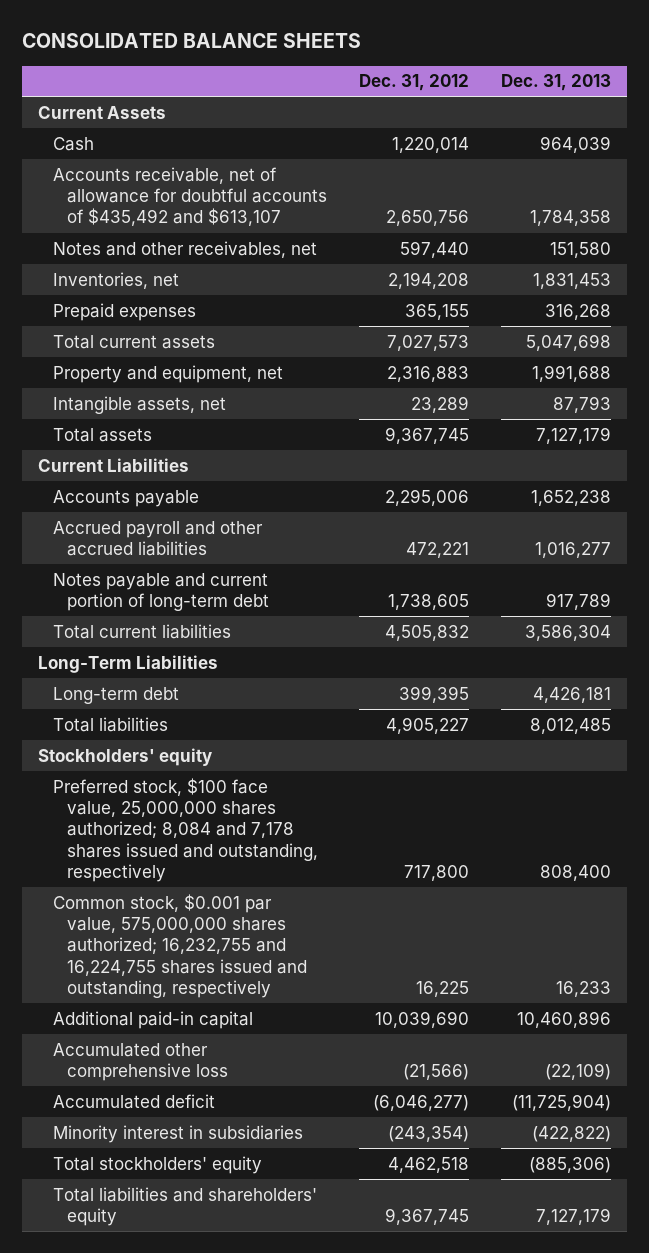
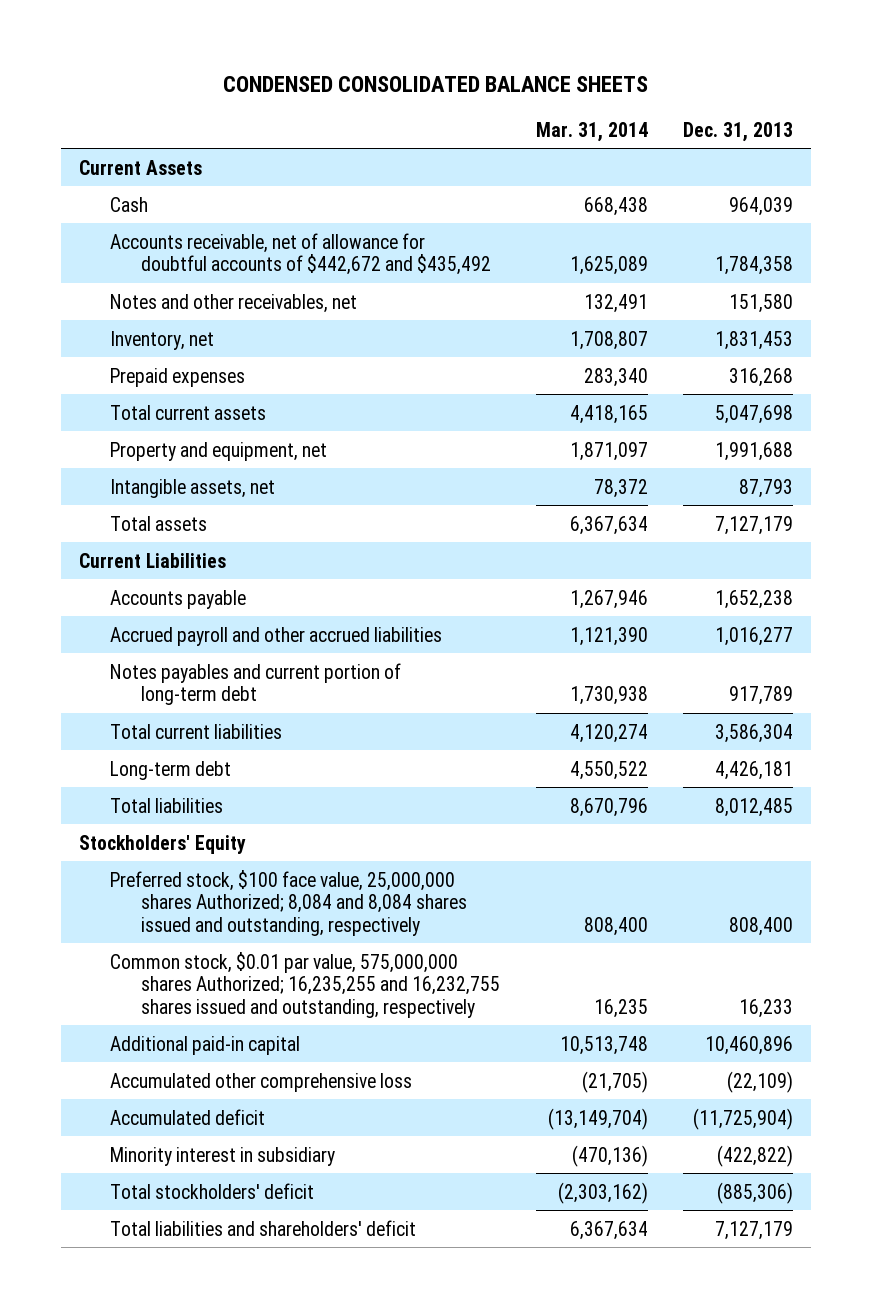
[21,33,361,49] CONSOLIDATED BALANCE SHEETS -> [223,75,649,92] CONDENSED CONSOLIDATED BALANCE SHEETS
[359,74,470,92] Dec. 31, 2012 -> none
none -> [535,121,648,142] Mar. 31, 2014
[52,166,328,227] Accounts receivable, net of allowance for doubtful accounts of $435,492 and $613,107 -> [110,232,492,276] Accounts receivable, net of allowance for doubtful accounts of $442,672 and $435,492
[52,271,179,289] Inventories, net -> [110,330,215,350] Inventory, net
[52,572,270,612] Notes payable and current portion of long-term debt -> [110,662,402,706] Notes payables and current portion of long-term debt
[37,654,218,673] Long-Term Liabilities -> none
[37,747,212,766] Stockholders' equity -> [78,834,246,854] Stockholders' Equity
[52,777,319,883] Preferred stock, $100 face value, 25,000,000 shares authorized; 8,084 and 7,178 shares issued and outstanding, respectively -> [110,869,468,936] Preferred stock, $100 face value, 25,000,000 shares Authorized; 8,084 and 8,084 shares issued and outstanding, respectively
[52,893,308,999] Common stock, $0.001 par value, 575,000,000 shares authorized; 16,232,755 and 16,224,755 shares issued and outstanding, respectively -> [110,951,501,1018] Common stock, $0.01 par value, 575,000,000 shares Authorized; 16,235,255 and 16,232,755 shares issued and outstanding, respectively
[52,1124,303,1143] Minority interest in subsidiaries -> [110,1146,336,1166] Minority interest in subsidiary
[52,1155,262,1174] Total stockholders' equity -> [110,1182,315,1199] Total stockholders' deficit
[52,1186,317,1227] Total liabilities and shareholders' equity -> [110,1219,417,1236] Total liabilities and shareholders' deficit

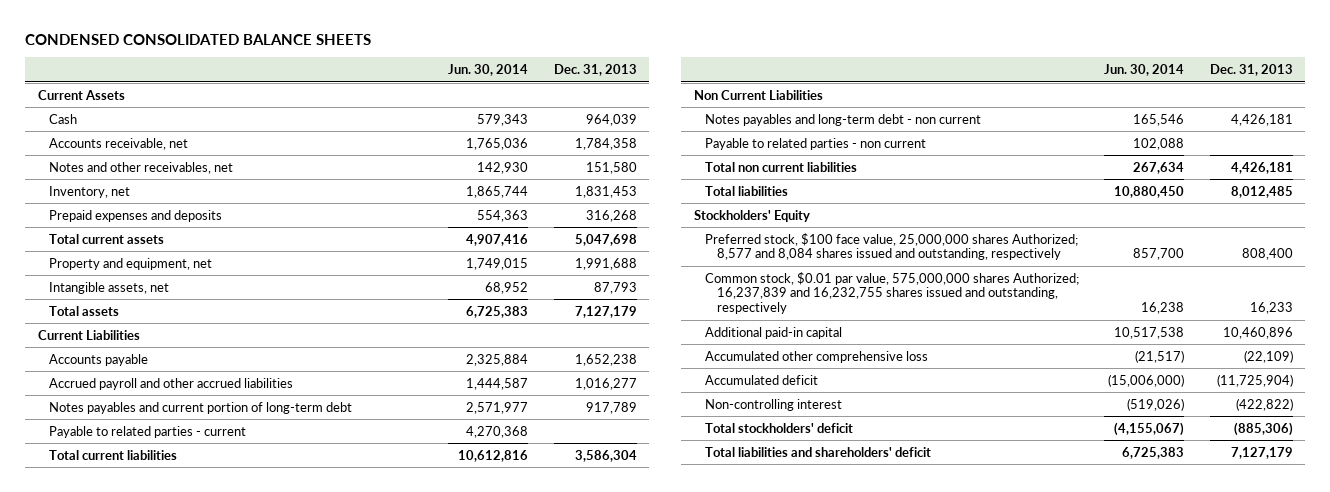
[535,121,648,142] Mar. 31, 2014 -> none
none -> [448,64,529,77] Jun. 30, 2014
[110,232,492,276] Accounts receivable, net of allowance for doubtful accounts of $442,672 and $435,492 -> [49,137,189,150] Accounts receivable, net
[110,367,246,387] Prepaid expenses -> [49,209,223,222] Prepaid expenses and deposits
none -> [49,425,247,438] Payable to related parties - current
none -> [693,89,823,100] Non Current Liabilities
[110,760,232,780] Long-term debt -> [705,113,982,126] Notes payables and long-term debt - non current
none -> [705,137,927,150] Payable to related parties - non current
none -> [705,161,858,172] Total non current liabilities
[110,869,468,936] Preferred stock, $100 face value, 25,000,000 shares Authorized; 8,084 and 8,084 shares issued and outstanding, respectively -> [705,232,1079,261] Preferred stock, $100 face value, 25,000,000 shares Authorized; 8,577 and 8,084 shares issued and outstanding, respectively
[110,951,501,1018] Common stock, $0.01 par value, 575,000,000 shares Authorized; 16,235,255 and 16,232,755 shares issued and outstanding, respectively -> [705,271,1080,315] Common stock, $0.01 par value, 575,000,000 shares Authorized; 16,237,839 and 16,232,755 shares issued and outstanding, respectively
[110,1146,336,1166] Minority interest in subsidiary -> [705,398,843,411] Non-controlling interest

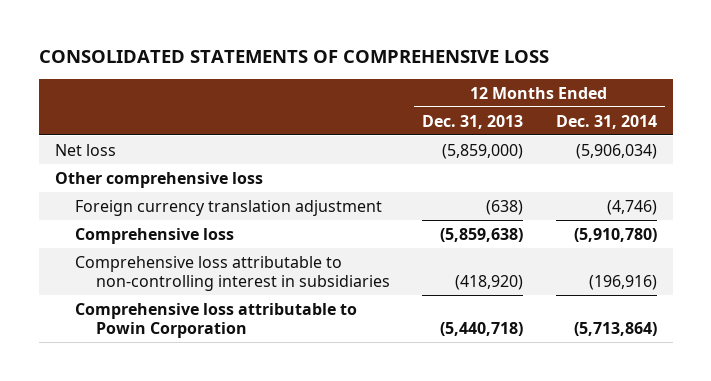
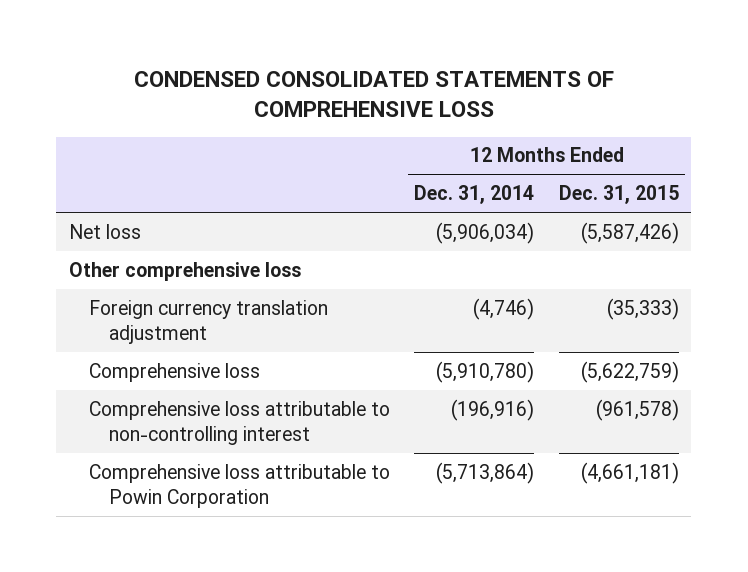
[38,50,549,64] CONSOLIDATED STATEMENTS OF COMPREHENSIVE LOSS -> [133,70,614,117] CONDENSED CONSOLIDATED STATEMENTS OF COMPREHENSIVE LOSS
[422,114,524,129] Dec. 31, 2013 -> none
none -> [558,185,679,205] Dec. 31, 2015
[75,255,390,291] Comprehensive loss attributable to non-controlling interest in subsidiaries -> [88,400,390,446] Comprehensive loss attributable to non-controlling interest

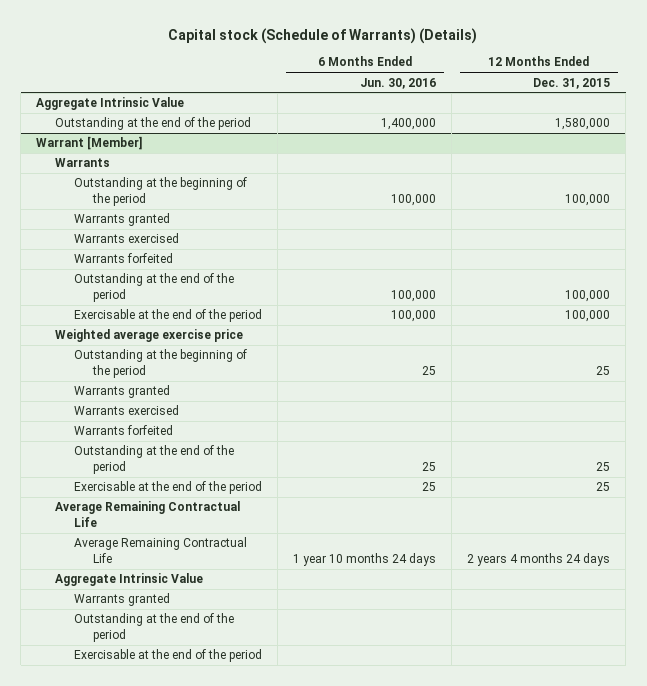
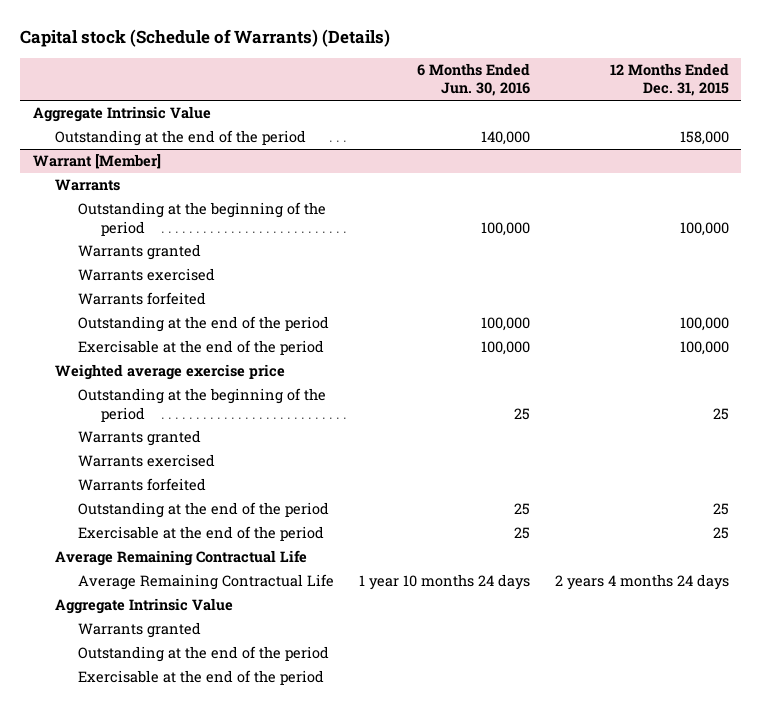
[381,118,437,131] 1,400,000 -> [480,131,530,146] 140,000
[555,118,611,131] 1,580,000 -> [679,131,729,146] 158,000

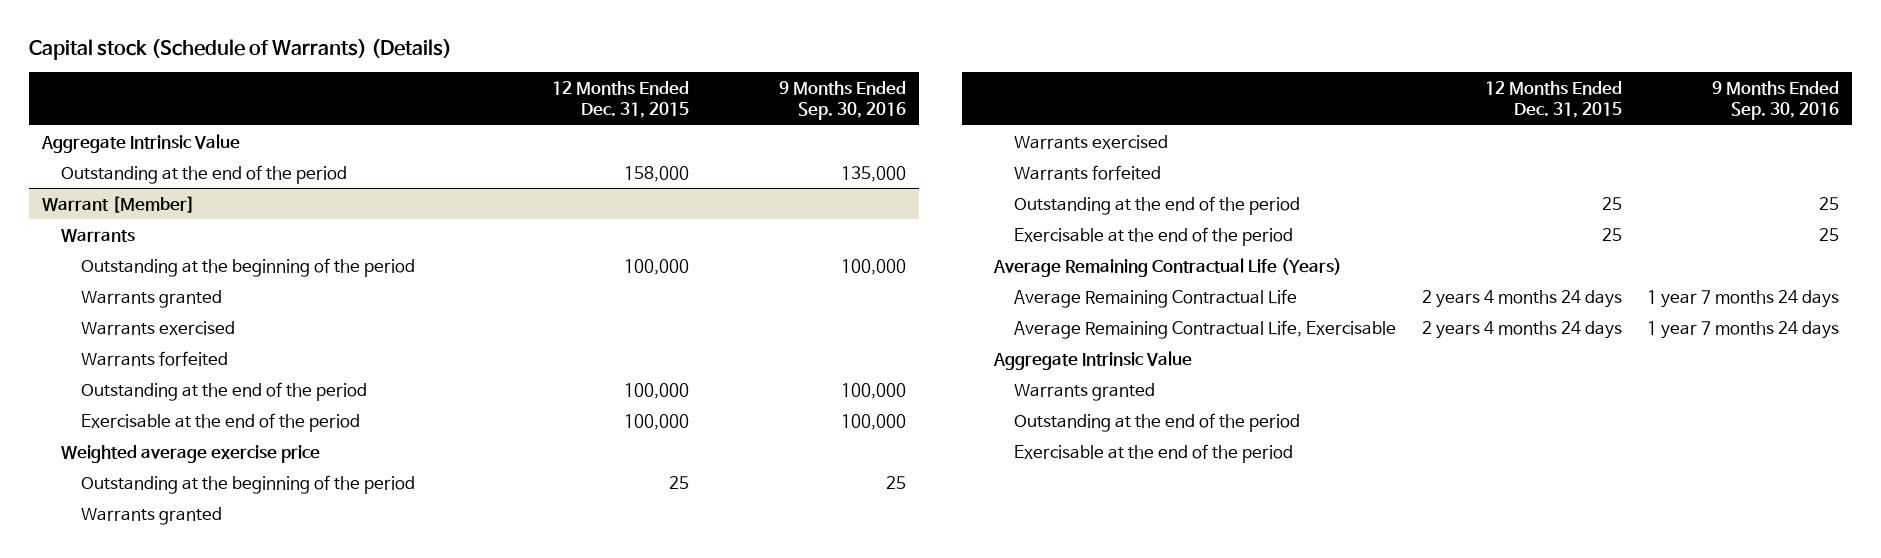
[416,62,530,97] 6 Months Ended Jun. 30, 2016 -> none
none -> [779,80,907,121] 9 Months Ended Sep. 30, 2016
[55,550,308,567] Average Remaining Contractual Life -> [993,257,1343,277] Average Remaining Contractual Life (Years)
none -> [1013,319,1396,339] Average Remaining Contractual Life, Exercisable

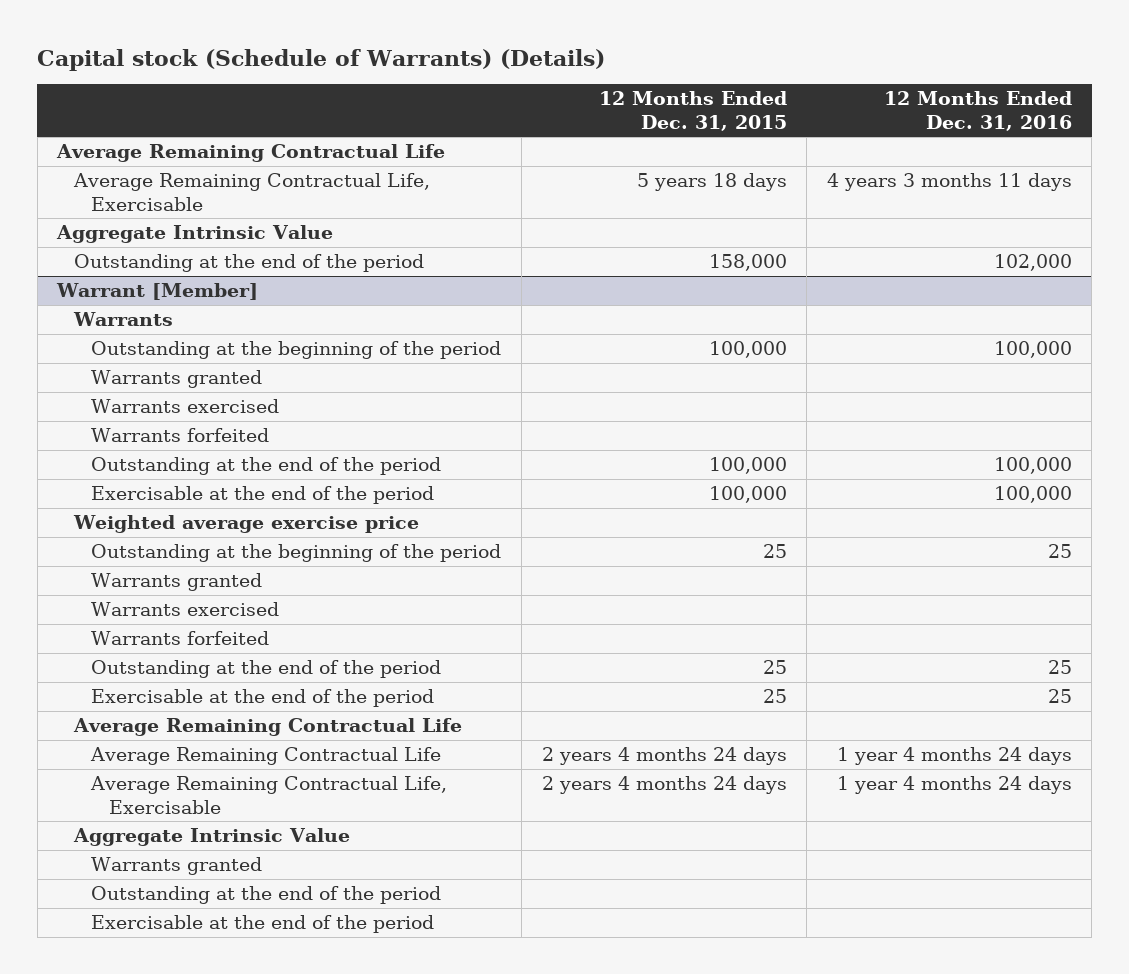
[779,80,907,121] 9 Months Ended Sep. 30, 2016 -> none
none -> [883,91,1072,131] 12 Months Ended Dec. 31, 2016
none -> [56,144,446,163] Average Remaining Contractual Life
none -> [73,173,431,211] Average Remaining Contractual Life, Exercisable
[993,257,1343,277] Average Remaining Contractual Life (Years) -> [73,718,463,737] Average Remaining Contractual Life

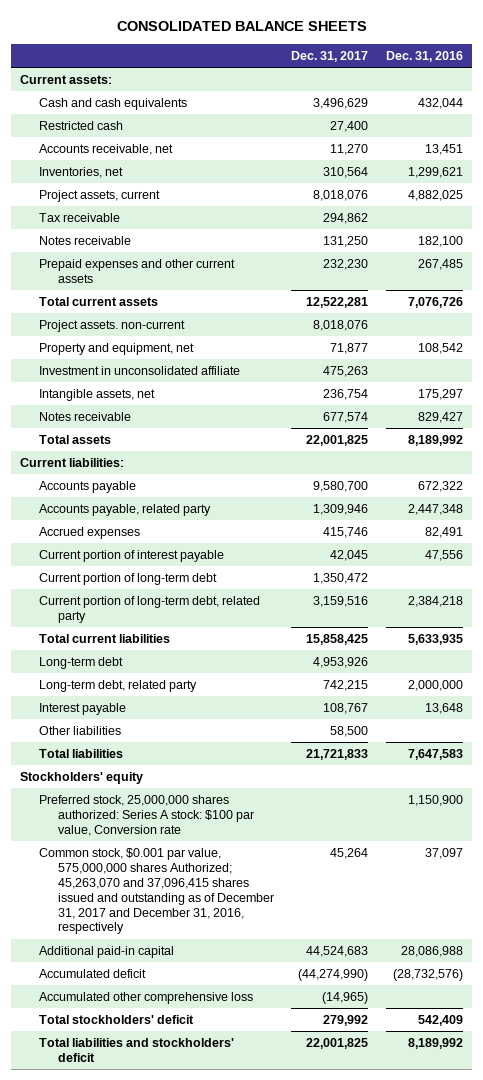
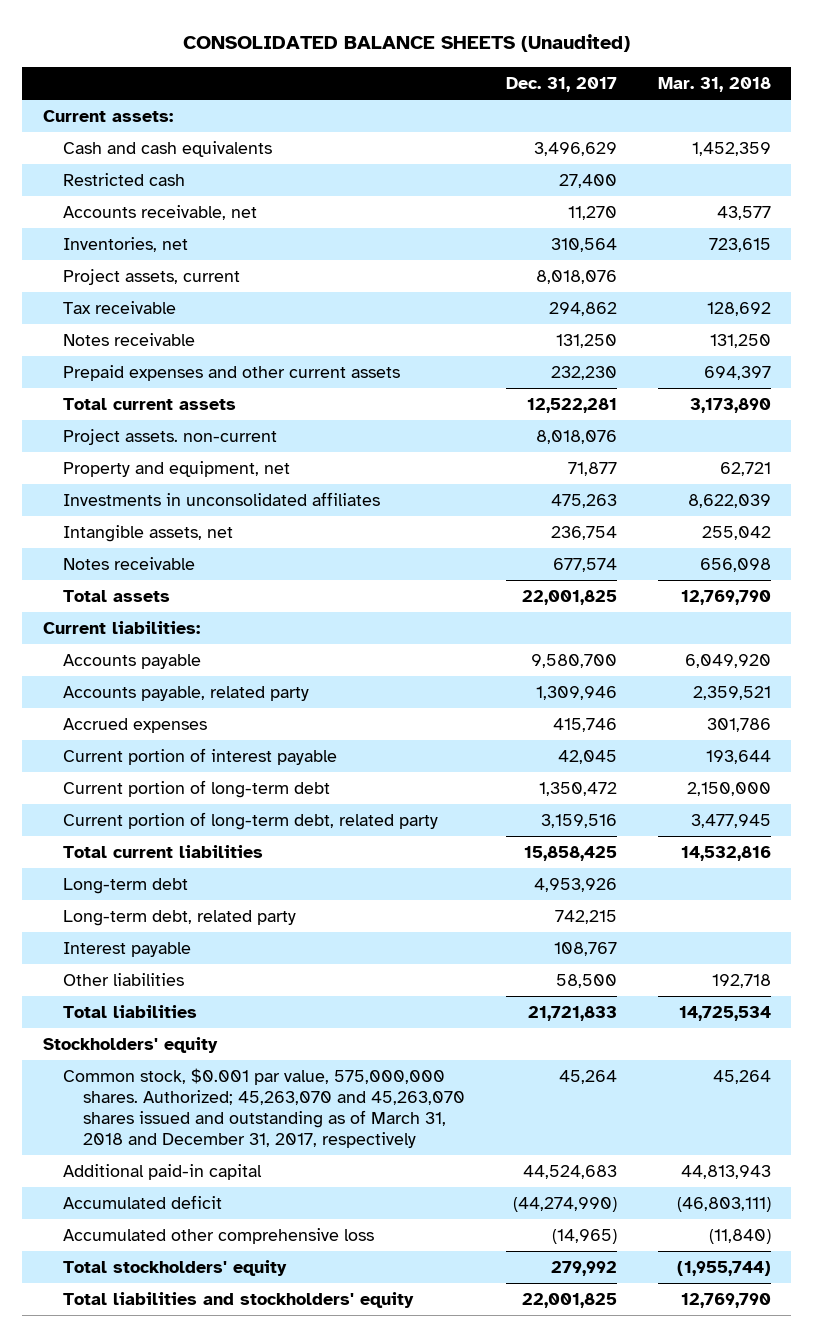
[116,21,367,32] CONSOLIDATED BALANCE SHEETS -> [182,34,630,53] CONSOLIDATED BALANCE SHEETS (Unaudited)
[385,50,463,62] Dec. 31, 2016 -> none
none -> [657,76,771,92] Mar. 31, 2018
[38,365,240,375] Investment in unconsolidated affiliate -> [62,492,380,507] Investments in unconsolidated affiliates
[38,794,254,836] Preferred stock, 25,000,000 shares authorized: Series A stock: $100 par value, Conversion rate -> none
[38,847,274,935] Common stock, $0.001 par value, 575,000,000 shares Authorized; 45,263,070 and 37,096,415 shares issued and outstanding as of December 31, 2017 and December 31, 2016, respectively -> [62,1068,465,1148] Common stock, $0.001 par value, 575,000,000 shares. Authorized; 45,263,070 and 45,263,070 shares issued and outstanding as of March 31, 2018 and December 31, 2017, respectively
[38,1014,194,1024] Total stockholders' deficit -> [62,1260,287,1277] Total stockholders' equity
[38,1037,234,1062] Total liabilities and stockholders' deficit -> [62,1292,414,1309] Total liabilities and stockholders' equity

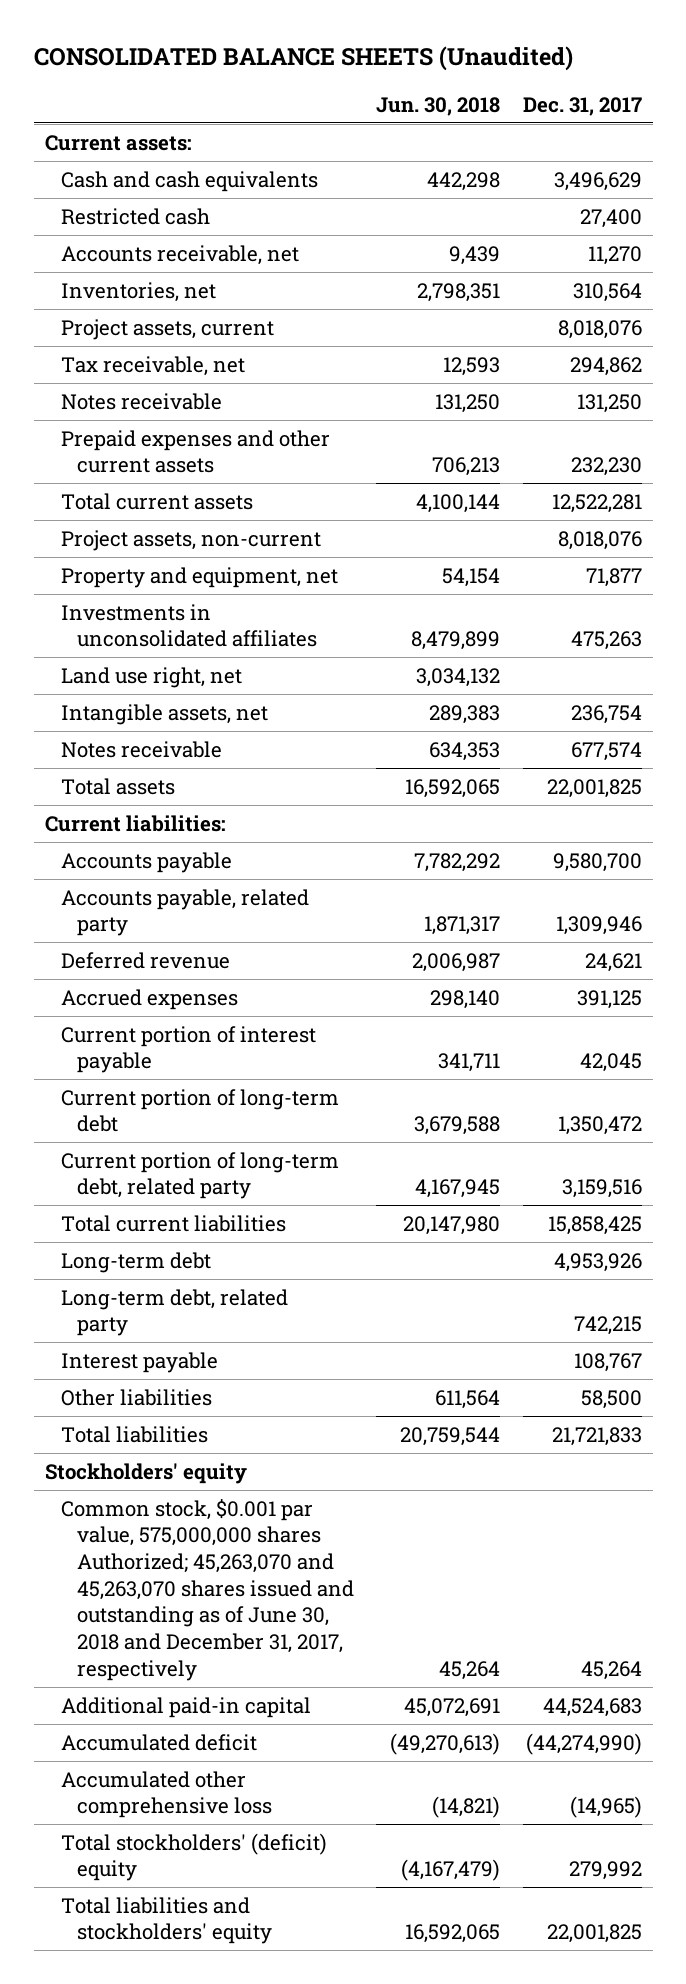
[657,76,771,92] Mar. 31, 2018 -> none
none -> [376,96,501,116] Jun. 30, 2018
[62,301,176,315] Tax receivable -> [60,355,245,376] Tax receivable, net
[62,429,277,446] Project assets. non-current -> [60,529,321,551] Project assets, non-current
none -> [60,666,242,688] Land use right, net
none -> [60,951,230,969] Deferred revenue
[552,718,617,733] 415,746 -> [576,989,642,1009] 391,125
[62,1068,465,1148] Common stock, $0.001 par value, 575,000,000 shares. Authorized; 45,263,070 and 45,263,070 shares issued and outstanding as of March 31, 2018 and December 31, 2017, respectively -> [60,1498,354,1681] Common stock, $0.001 par value, 575,000,000 shares Authorized; 45,263,070 and 45,263,070 shares issued and outstanding as of June 30, 2018 and December 31, 2017, respectively
[62,1260,287,1277] Total stockholders' equity -> [60,1832,327,1882] Total stockholders' (deficit) equity

